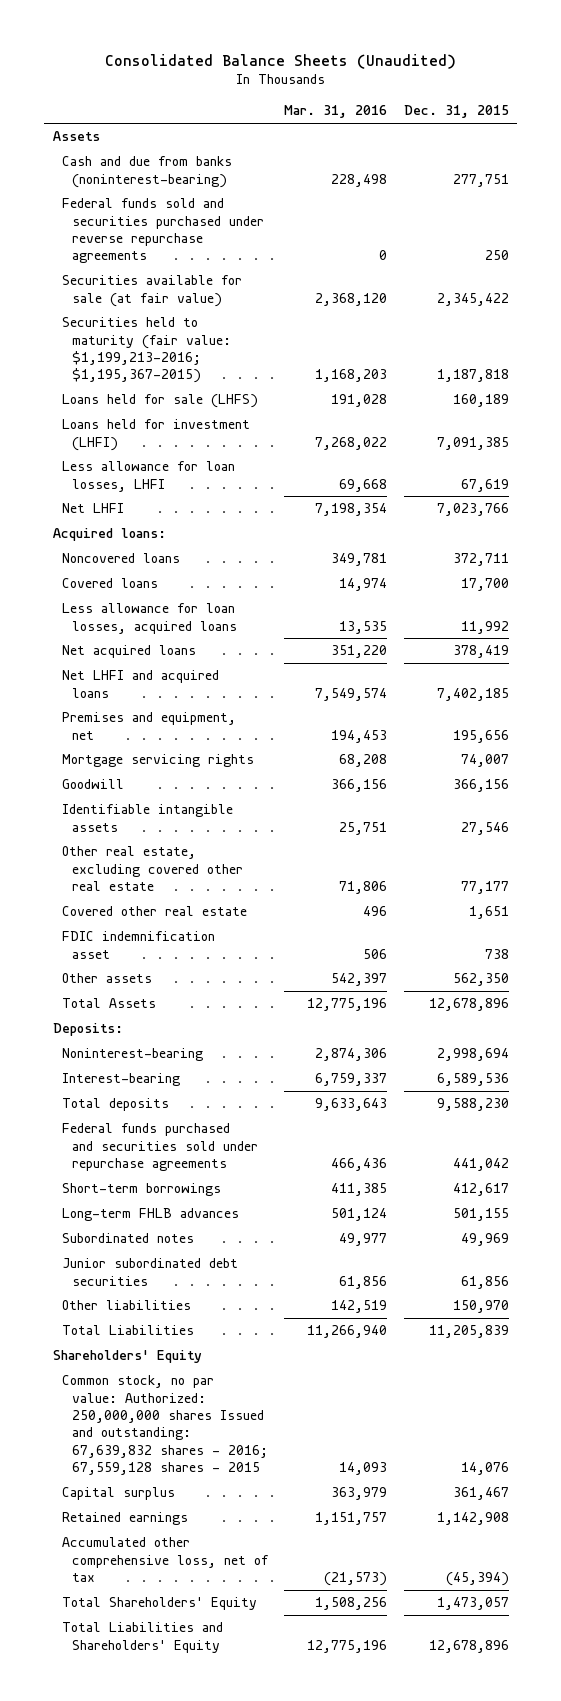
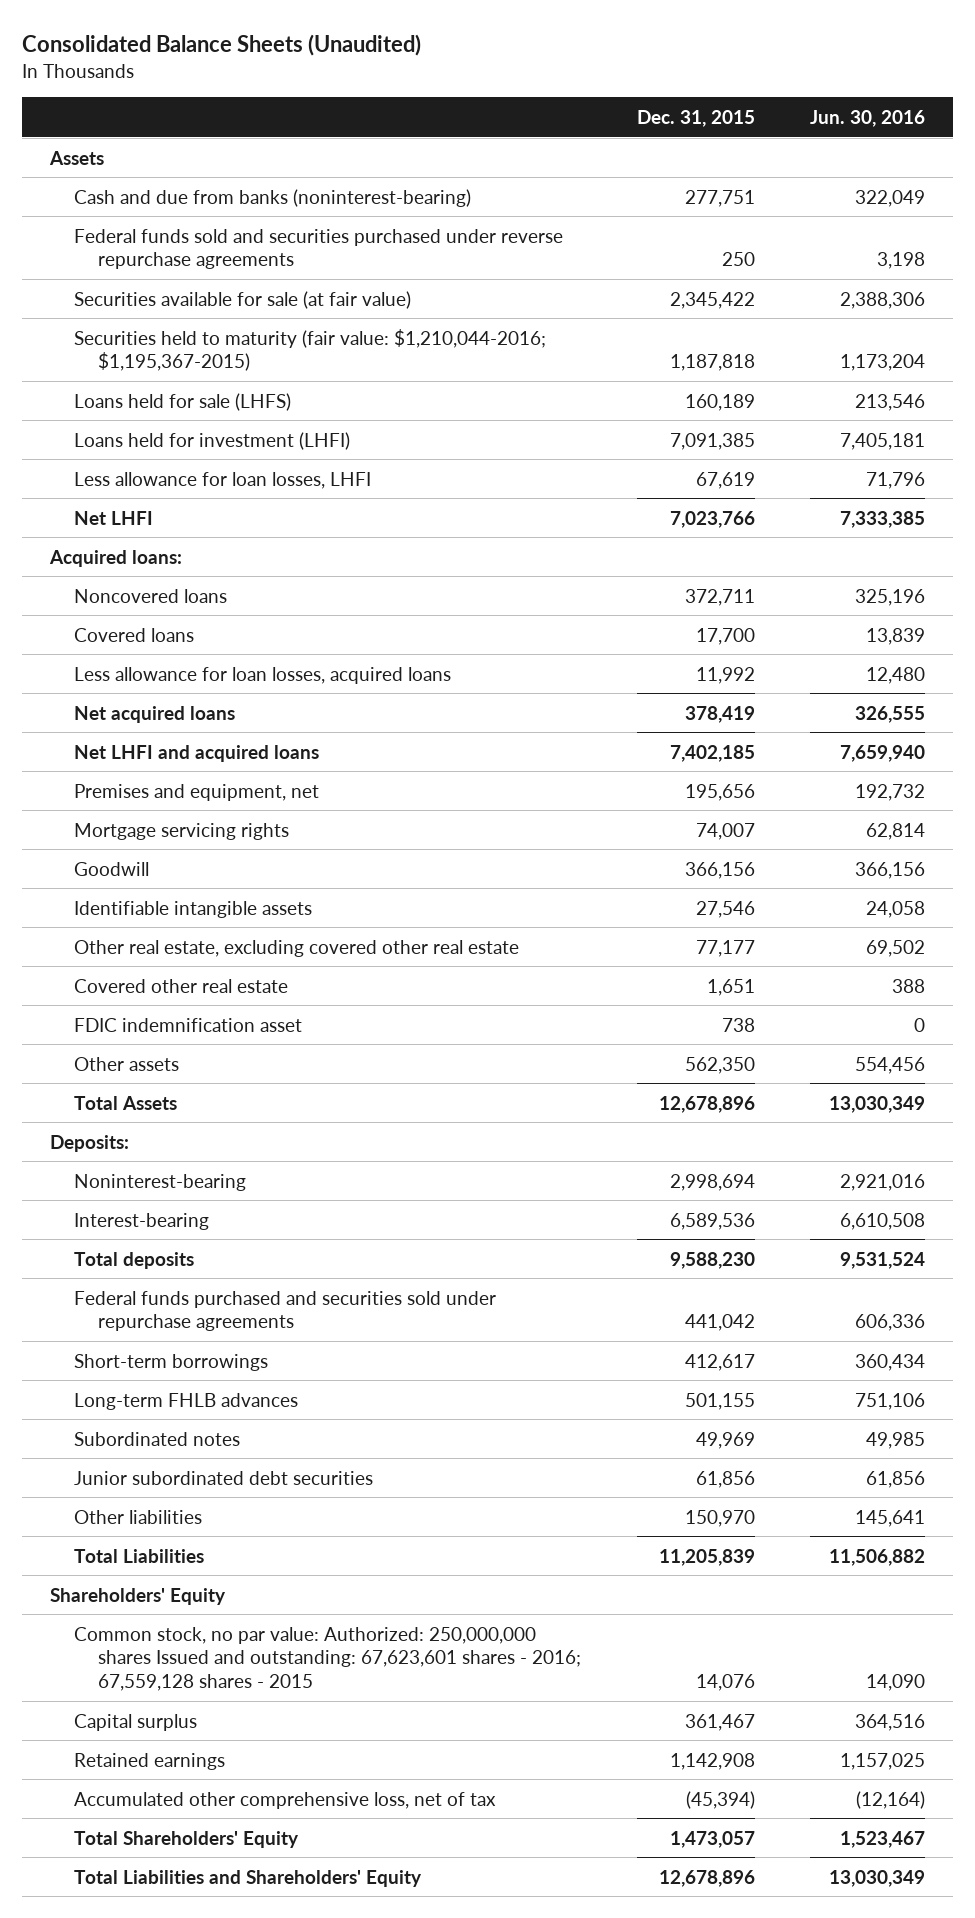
[284,105,388,119] Mar. 31, 2016 -> none
none -> [810,109,926,127] Jun. 30, 2016
[62,317,231,384] Securities held to maturity (fair value: $1,199,213-2016; $1,195,367-2015) -> [74,328,547,372] Securities held to maturity (fair value: $1,210,044-2016; $1,195,367-2015)
[62,1375,268,1476] Common stock, no par value: Authorized: 250,000,000 shares Issued and outstanding: 67,639,832 shares - 2016; 67,559,128 shares - 2015 -> [74,1626,582,1692] Common stock, no par value: Authorized: 250,000,000 shares Issued and outstanding: 67,623,601 shares - 2016; 67,559,128 shares - 2015

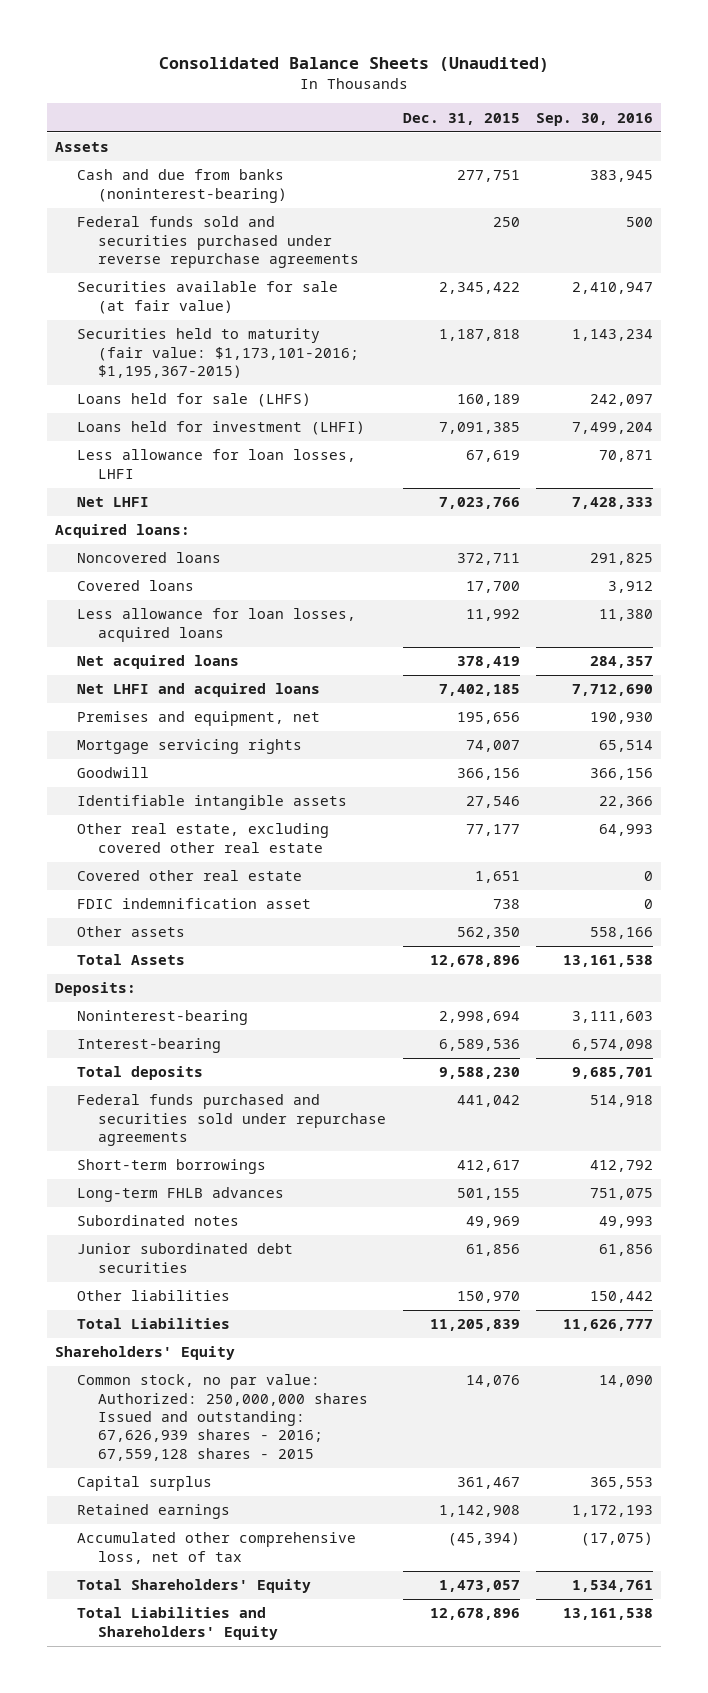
[810,109,926,127] Jun. 30, 2016 -> none
none -> [535,112,653,126] Sep. 30, 2016
[74,328,547,372] Securities held to maturity (fair value: $1,210,044-2016; $1,195,367-2015) -> [76,328,360,379] Securities held to maturity (fair value: $1,173,101-2016; $1,195,367-2015)
[74,1626,582,1692] Common stock, no par value: Authorized: 250,000,000 shares Issued and outstanding: 67,623,601 shares - 2016; 67,559,128 shares - 2015 -> [76,1374,369,1461] Common stock, no par value: Authorized: 250,000,000 shares Issued and outstanding: 67,626,939 shares - 2016; 67,559,128 shares - 2015

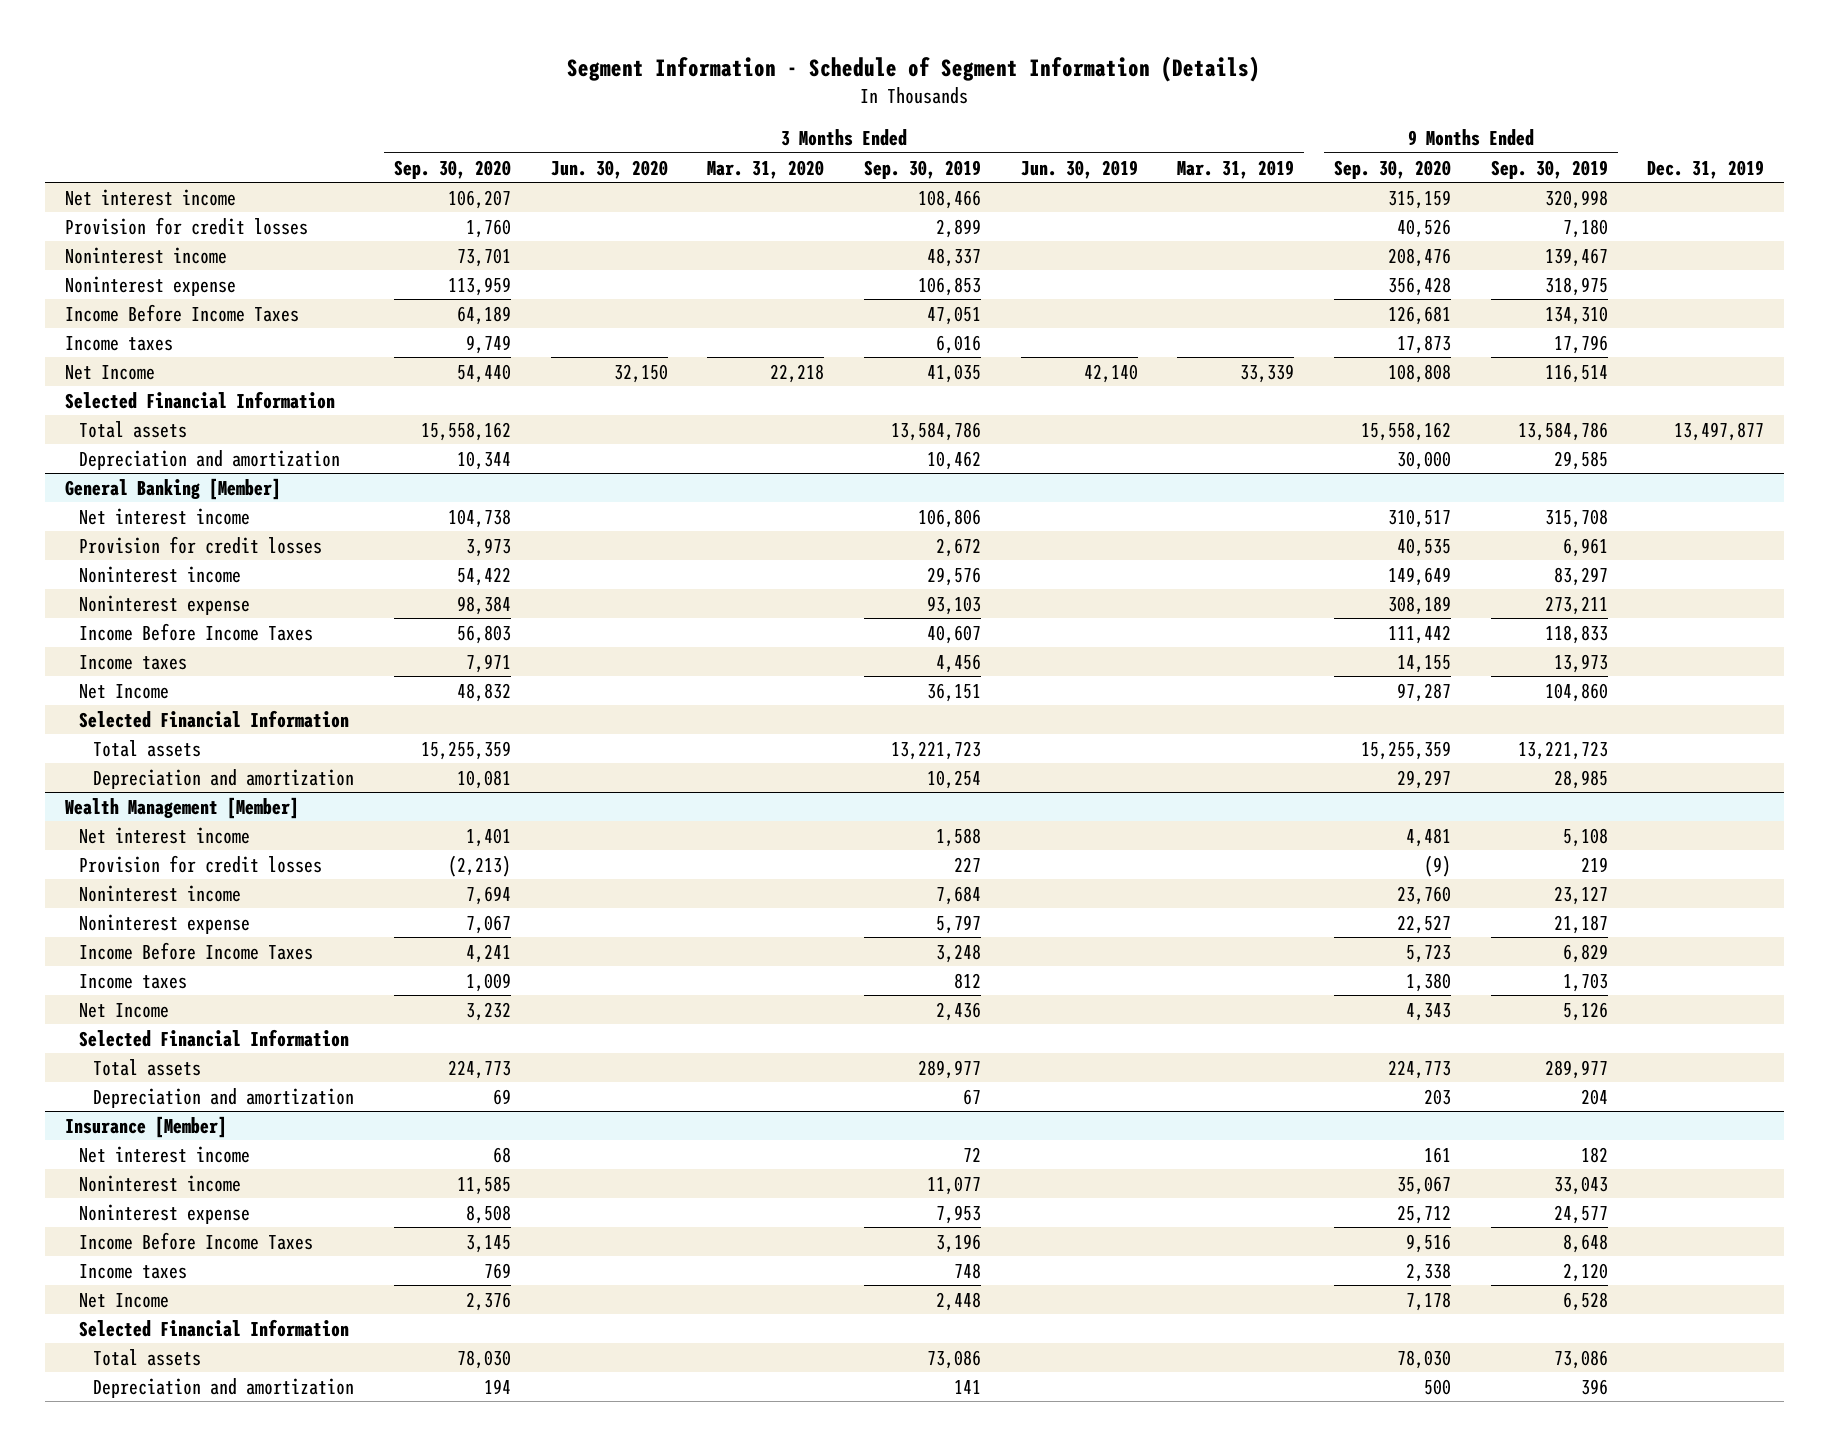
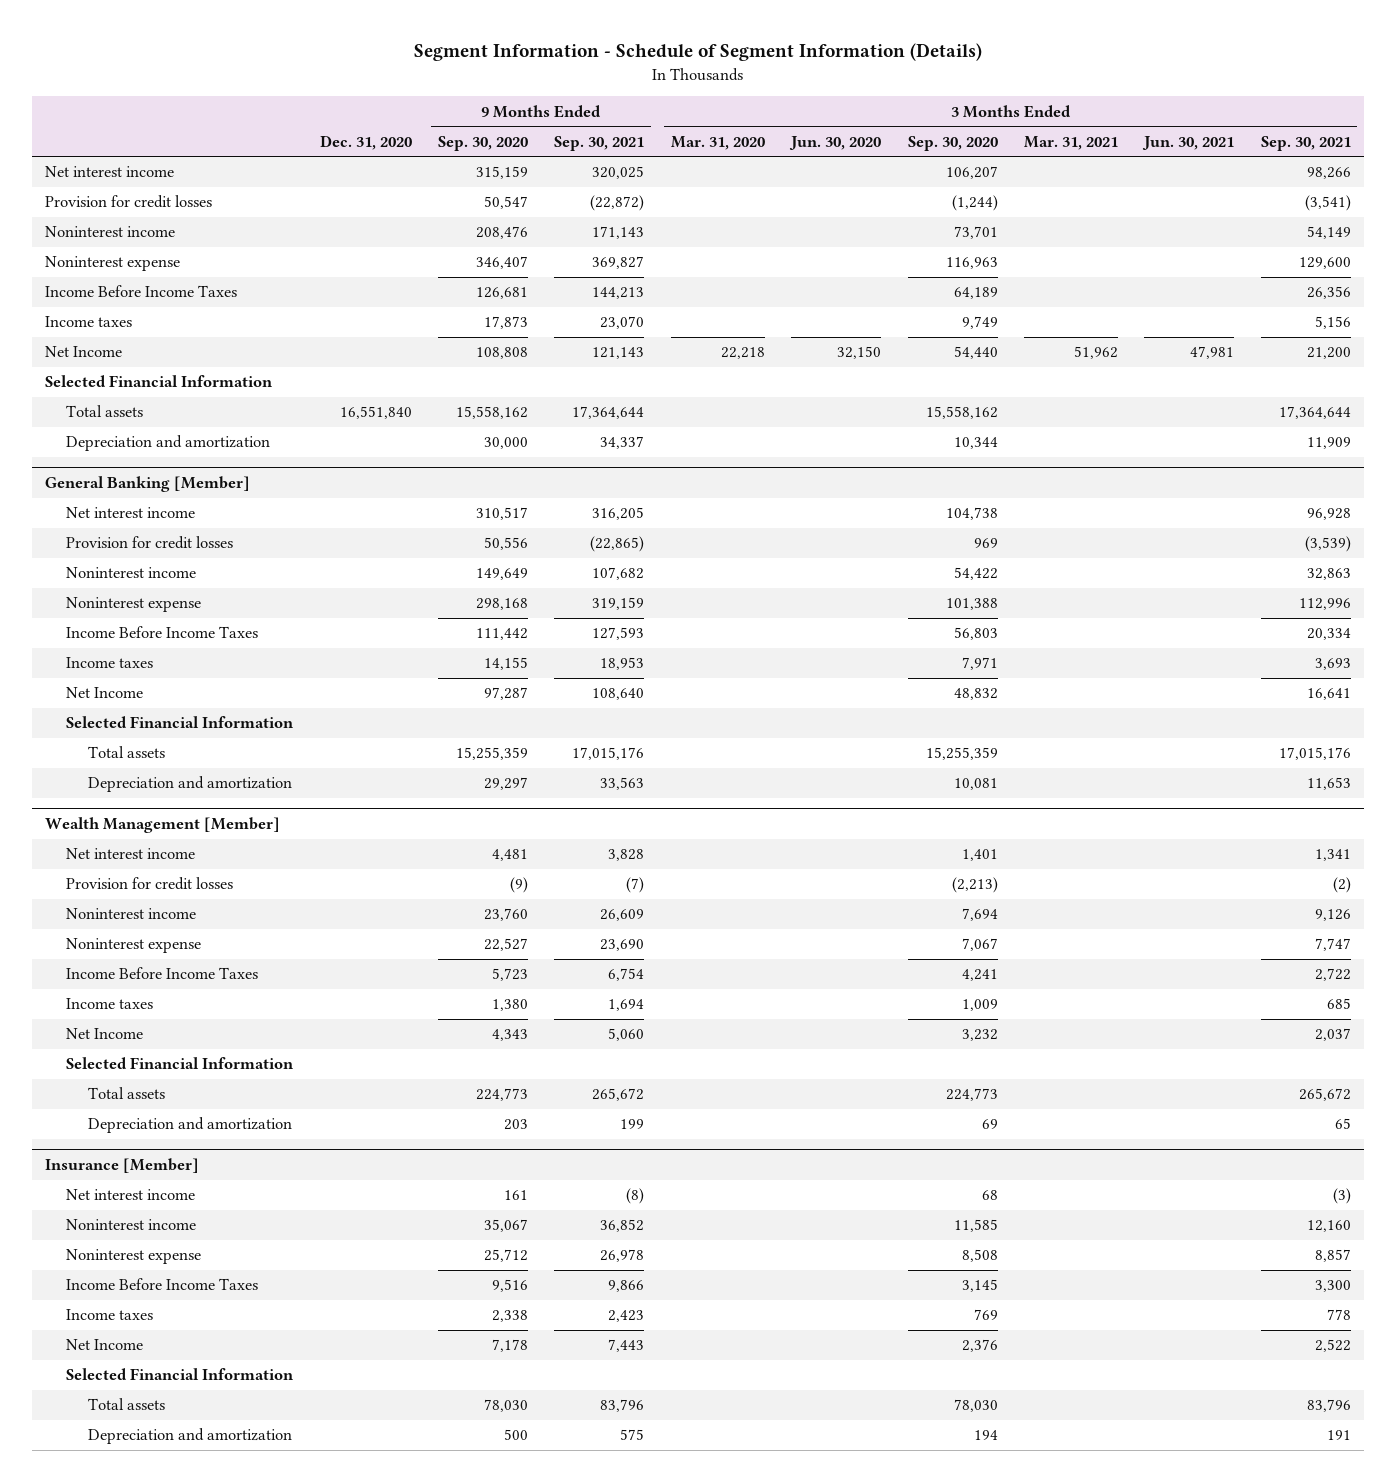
[863,159,981,179] Sep. 30, 2019 -> none
[1020,159,1138,179] Jun. 30, 2019 -> none
[1177,159,1295,179] Mar. 31, 2019 -> none
[1490,159,1608,179] Sep. 30, 2019 -> none
[1647,159,1765,179] Dec. 31, 2019 -> none
none -> [319,134,412,150] Dec. 31, 2020
none -> [554,135,645,151] Sep. 30, 2021
none -> [1023,135,1118,150] Mar. 31, 2021
none -> [1142,135,1235,150] Jun. 30, 2021
none -> [1260,135,1351,151] Sep. 30, 2021
[465,218,511,238] 1,760 -> [951,195,998,212] (1,244)
[1396,218,1451,238] 40,526 -> [484,196,529,210] 50,547
[447,276,511,296] 113,959 -> [945,257,998,270] 116,963
[1387,276,1451,296] 356,428 -> [476,256,529,270] 346,407
[465,537,511,557] 3,973 -> [973,538,998,549] 969
[1396,537,1451,557] 40,535 -> [484,537,529,551] 50,556
[456,595,511,615] 98,384 -> [945,598,998,611] 101,388
[1387,595,1451,615] 308,189 -> [476,598,529,611] 298,168

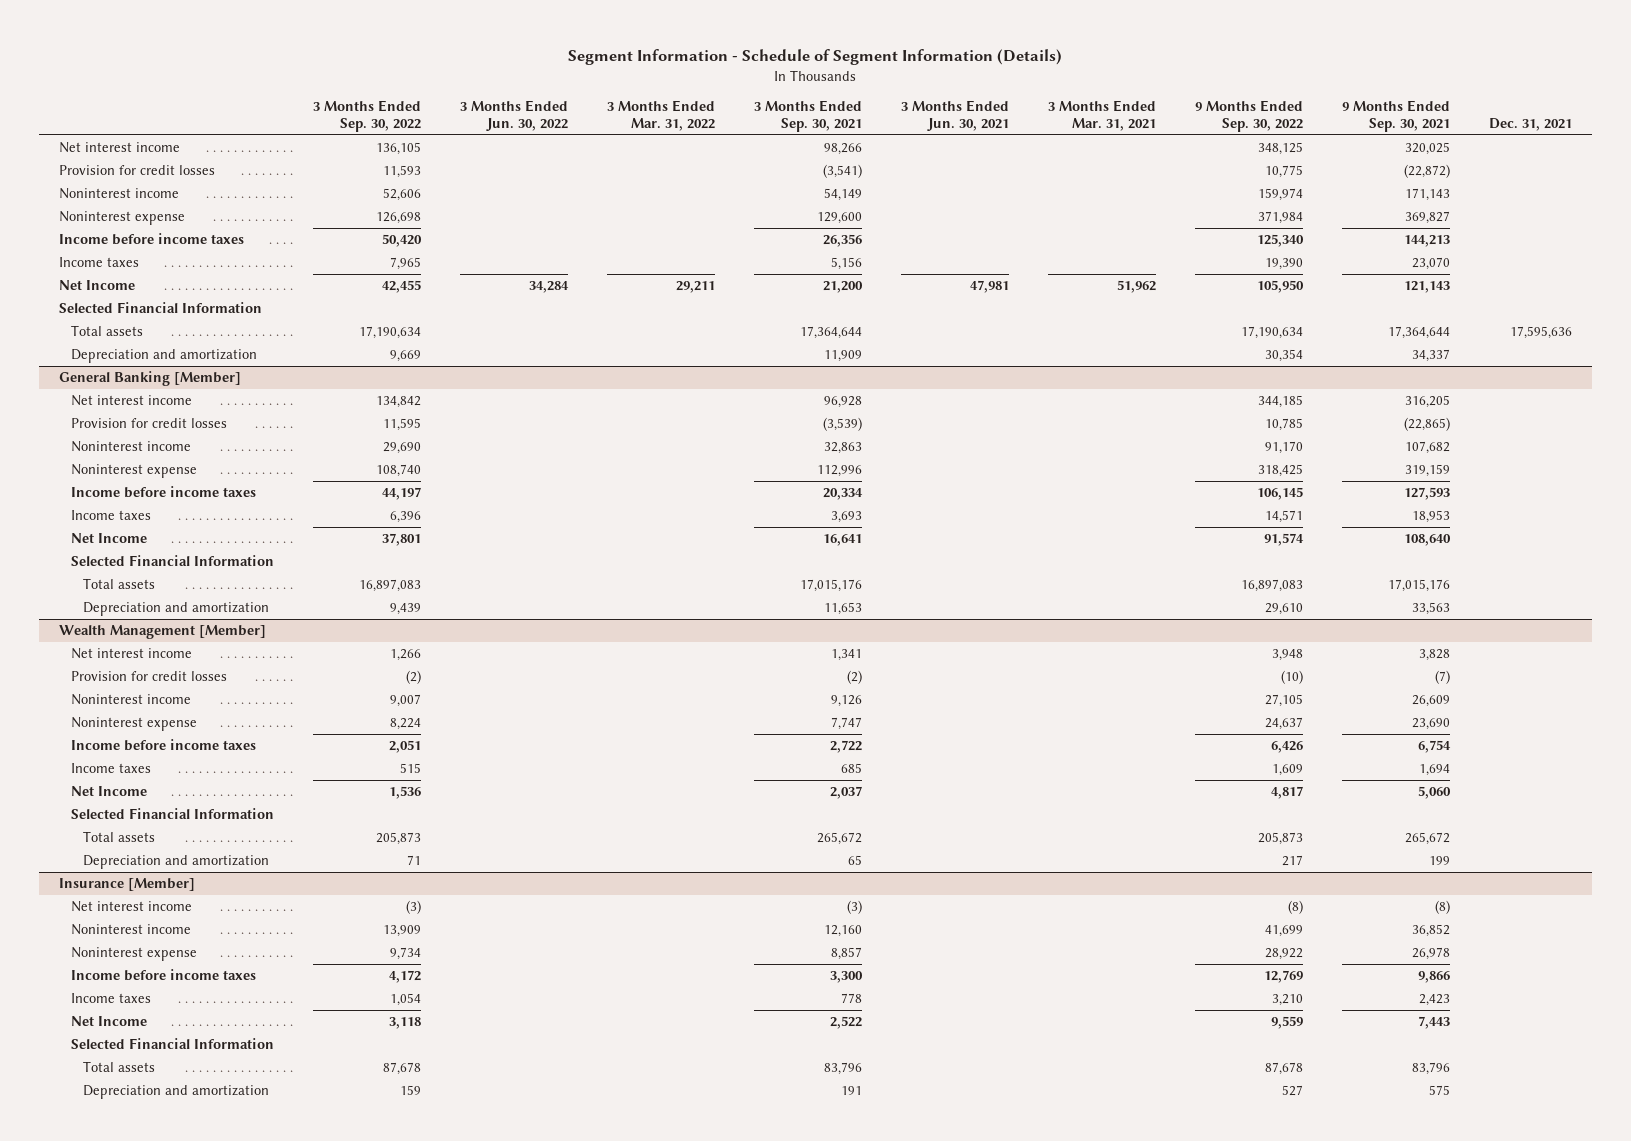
[319,134,412,150] Dec. 31, 2020 -> none
[438,135,529,151] Sep. 30, 2020 -> none
[670,135,765,150] Mar. 31, 2020 -> none
[789,135,882,150] Jun. 30, 2020 -> none
[907,135,998,151] Sep. 30, 2020 -> none
none -> [312,100,421,132] 3 Months Ended Sep. 30, 2022
none -> [459,100,568,131] 3 Months Ended Jun. 30, 2022
none -> [607,100,716,131] 3 Months Ended Mar. 31, 2022
none -> [1195,100,1304,132] 9 Months Ended Sep. 30, 2022
none -> [1489,117,1573,131] Dec. 31, 2021
[45,285,238,298] Income Before Income Taxes -> [58,233,244,246] Income before income taxes
[66,626,259,639] Income Before Income Taxes -> [70,486,256,499] Income before income taxes
[66,967,259,980] Income Before Income Taxes -> [70,739,256,752] Income before income taxes
[66,1278,259,1291] Income Before Income Taxes -> [70,969,256,982] Income before income taxes

